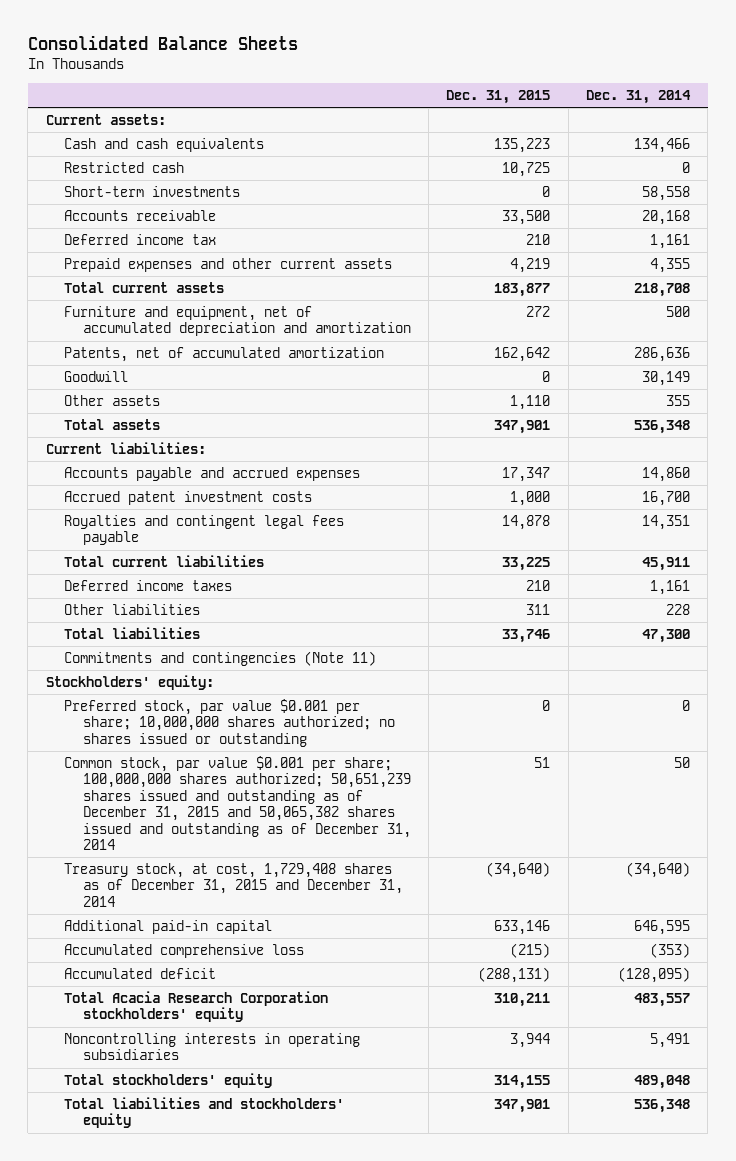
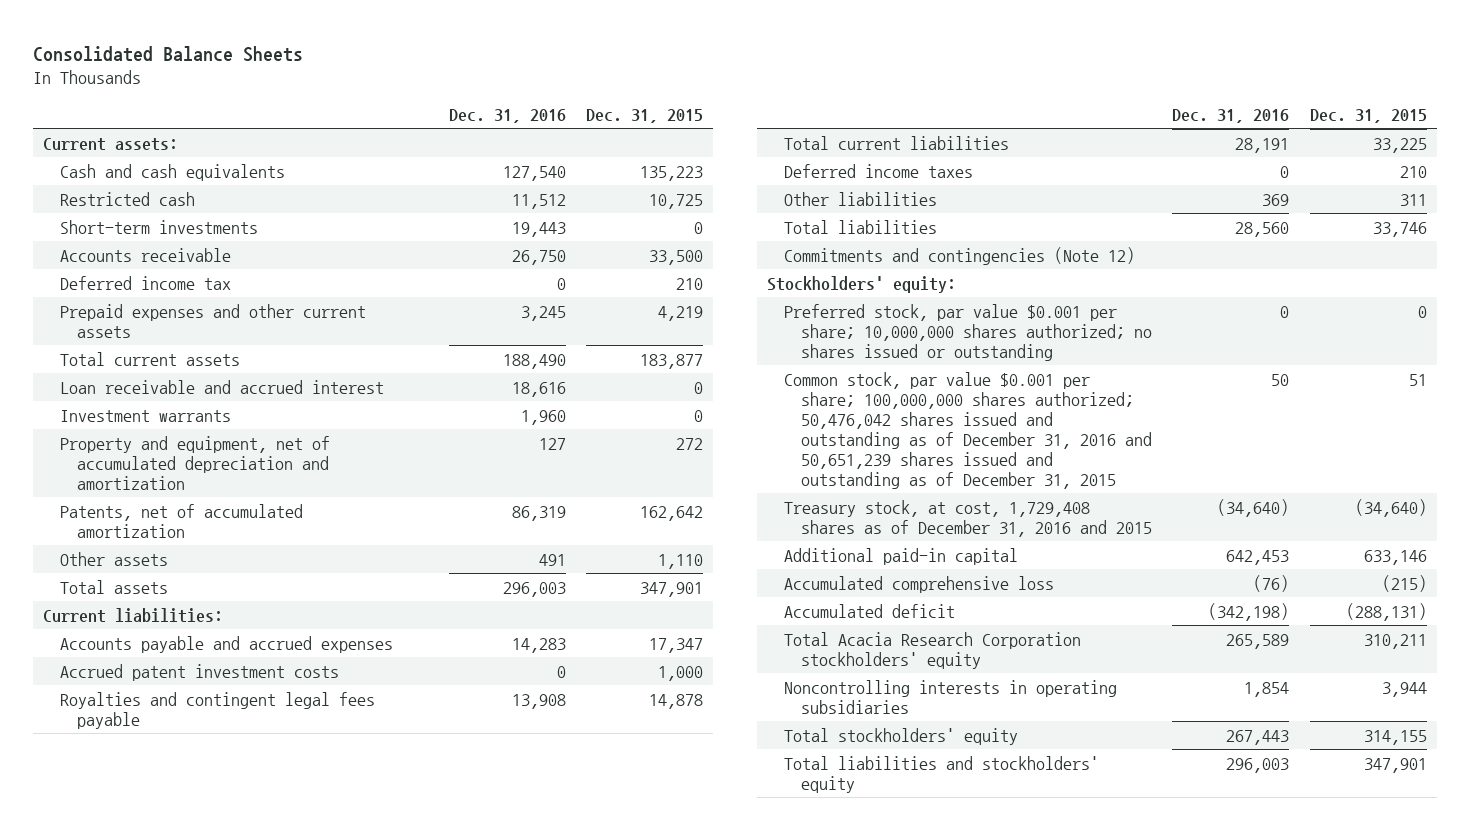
[586,90,692,105] Dec. 31, 2014 -> none
none -> [448,109,566,124] Dec. 31, 2016
none -> [60,379,385,394] Loan receivable and accrued interest
none -> [60,409,232,422] Investment warrants
[64,306,411,337] Furniture and equipment, net of accumulated depreciation and amortization -> [60,435,331,490] Property and equipment, net of accumulated depreciation and amortization
[64,371,129,383] Goodwill -> none
[64,651,377,667] Commitments and contingencies (Note 11) -> [783,246,1135,265] Commitments and contingencies (Note 12)
[64,756,411,850] Common stock, par value $0.001 per share; 100,000,000 shares authorized; 50,651,239 shares issued and outstanding as of December 31, 2015 and 50,065,382 shares issued and outstanding as of December 31, 2014 -> [783,371,1152,489] Common stock, par value $0.001 per share; 100,000,000 shares authorized; 50,476,042 shares issued and outstanding as of December 31, 2016 and 50,651,239 shares issued and outstanding as of December 31, 2015
[64,863,403,907] Treasury stock, at cost, 1,729,408 shares as of December 31, 2015 and December 31, 2014 -> [783,499,1152,537] Treasury stock, at cost, 1,729,408 shares as of December 31, 2016 and 2015

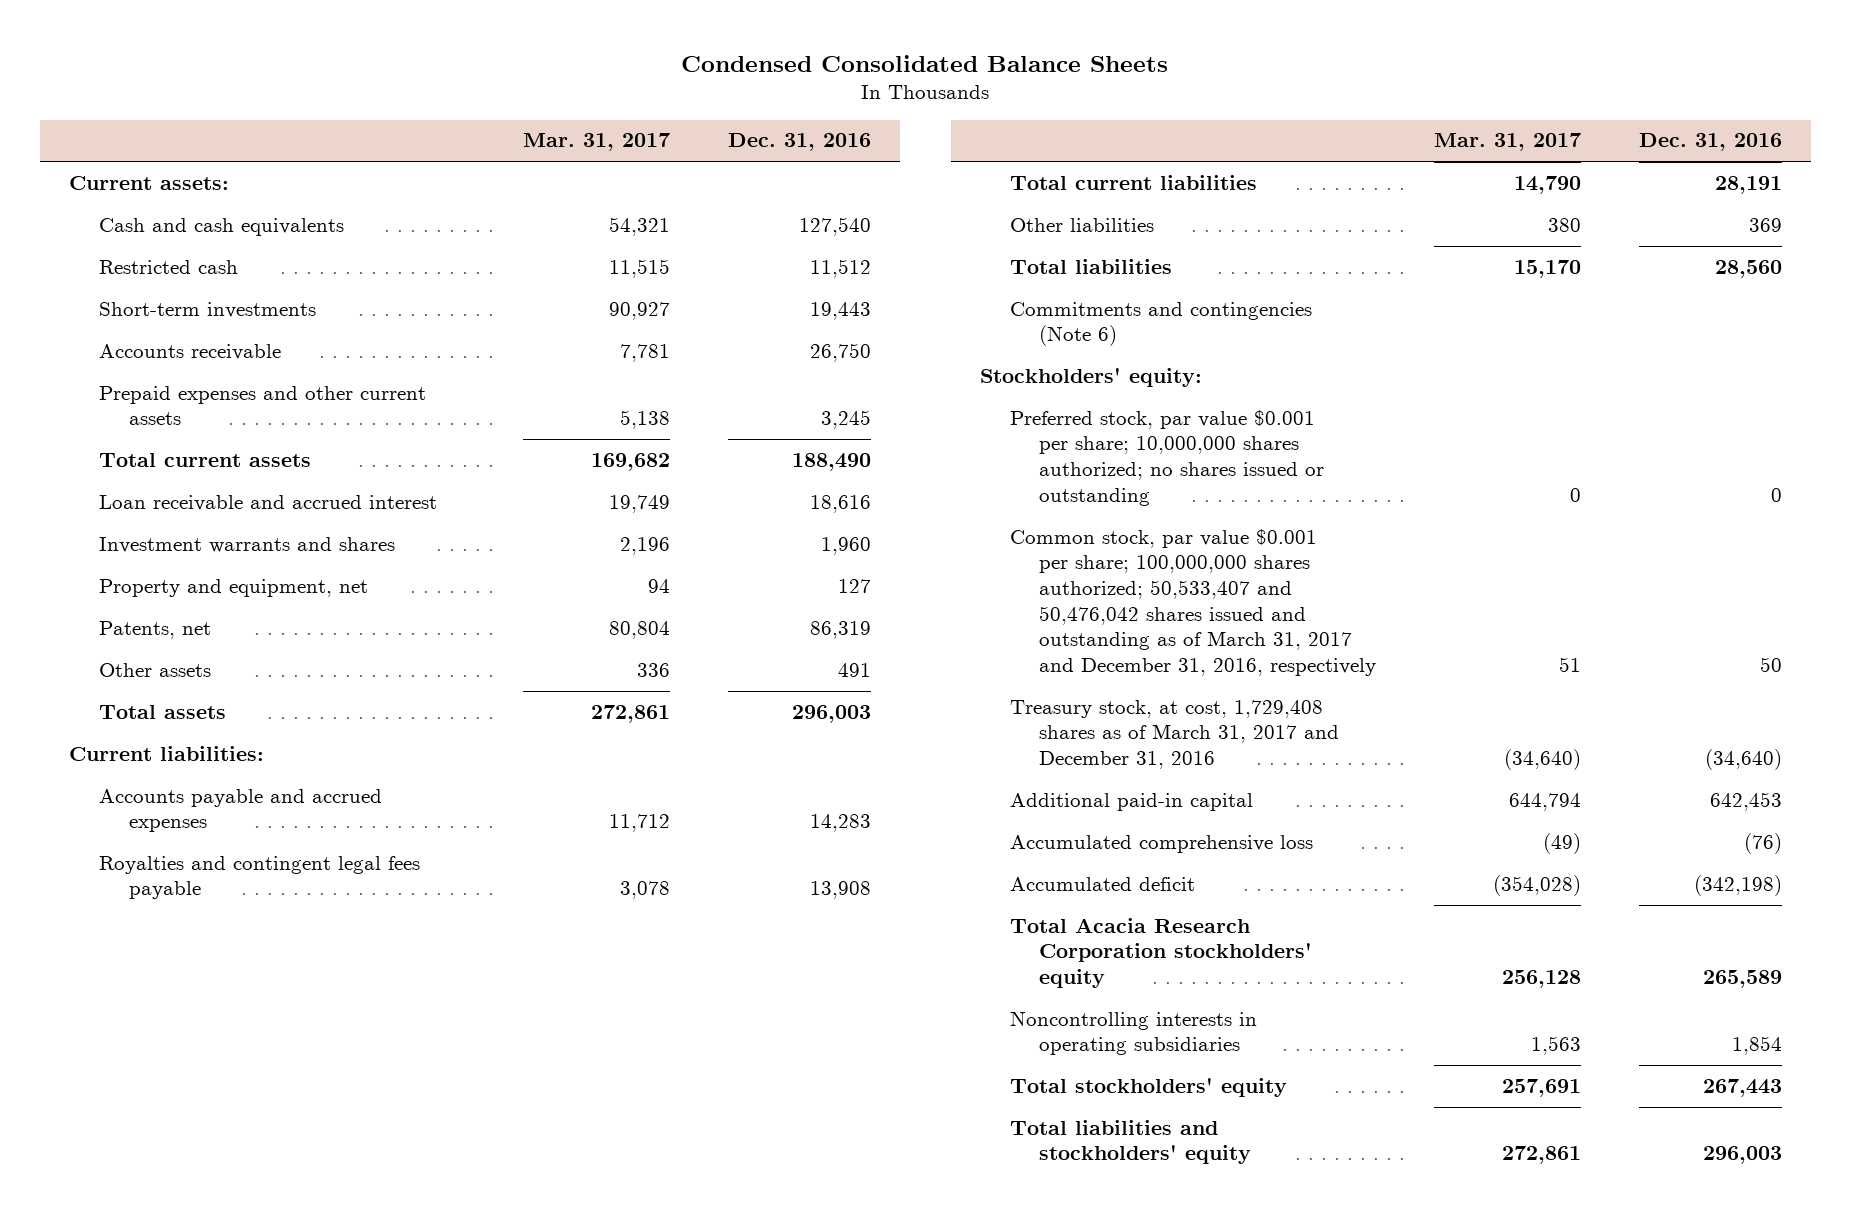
[32,45,303,62] Consolidated Balance Sheets -> [681,54,1169,72] Condensed Consolidated Balance Sheets
[586,109,704,124] Dec. 31, 2015 -> none
none -> [523,133,671,152] Mar. 31, 2017
[60,275,232,290] Deferred income tax -> none
[60,409,232,422] Investment warrants -> [98,536,395,553] Investment warrants and shares
[60,435,331,490] Property and equipment, net of accumulated depreciation and amortization -> [98,578,368,597] Property and equipment, net
[60,503,304,538] Patents, net of accumulated amortization -> [98,620,211,639] Patents, net
[60,663,340,681] Accrued patent investment costs -> none
[783,163,973,178] Deferred income taxes -> none
[783,246,1135,265] Commitments and contingencies (Note 12) -> [1009,301,1312,347] Commitments and contingencies (Note 6)
[783,371,1152,489] Common stock, par value $0.001 per share; 100,000,000 shares authorized; 50,476,042 shares issued and outstanding as of December 31, 2016 and 50,651,239 shares issued and outstanding as of December 31, 2015 -> [1009,528,1377,677] Common stock, par value $0.001 per share; 100,000,000 shares authorized; 50,533,407 and 50,476,042 shares issued and outstanding as of March 31, 2017 and December 31, 2016, respectively
[783,499,1152,537] Treasury stock, at cost, 1,729,408 shares as of December 31, 2016 and 2015 -> [1009,699,1340,770] Treasury stock, at cost, 1,729,408 shares as of March 31, 2017 and December 31, 2016

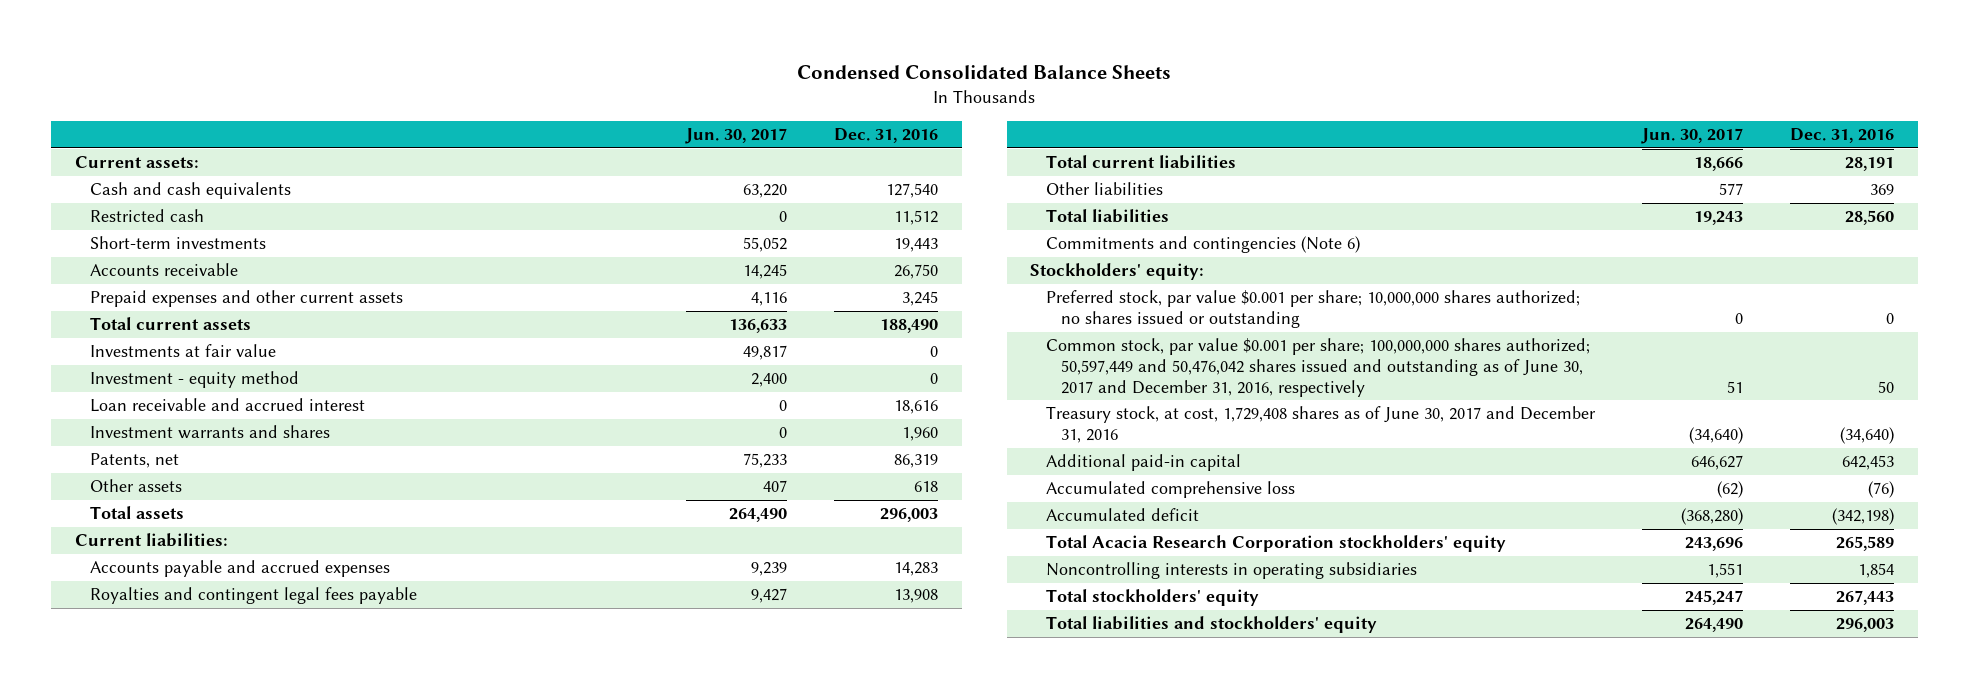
[523,133,671,152] Mar. 31, 2017 -> none
none -> [685,127,788,144] Jun. 30, 2017
none -> [90,344,277,358] Investments at fair value
none -> [90,371,300,389] Investment - equity method
[98,578,368,597] Property and equipment, net -> none
[837,662,871,677] 491 -> [914,481,939,493] 618
[1009,528,1377,677] Common stock, par value $0.001 per share; 100,000,000 shares authorized; 50,533,407 and 50,476,042 shares issued and outstanding as of March 31, 2017 and December 31, 2016, respectively -> [1045,338,1590,397] Common stock, par value $0.001 per share; 100,000,000 shares authorized; 50,597,449 and 50,476,042 shares issued and outstanding as of June 30, 2017 and December 31, 2016, respectively
[1009,699,1340,770] Treasury stock, at cost, 1,729,408 shares as of March 31, 2017 and December 31, 2016 -> [1045,406,1596,443] Treasury stock, at cost, 1,729,408 shares as of June 30, 2017 and December 31, 2016

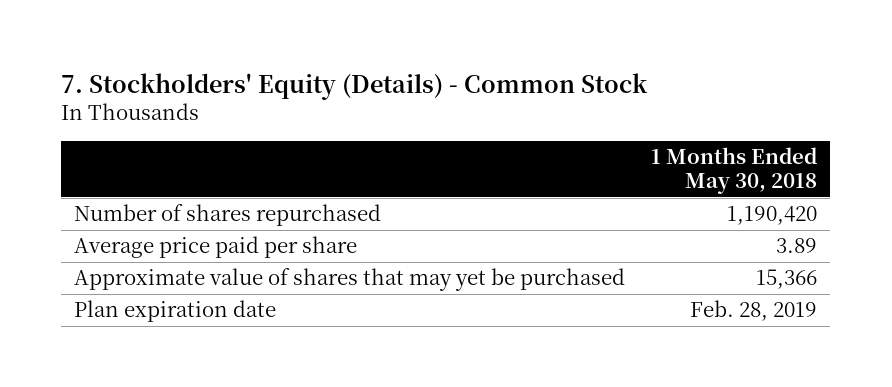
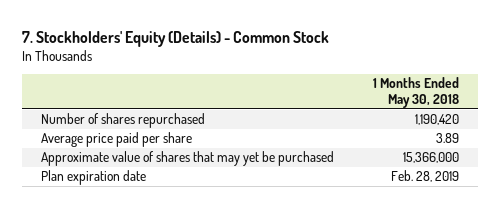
[756,269,818,290] 15,366 -> [402,152,459,164] 15,366,000

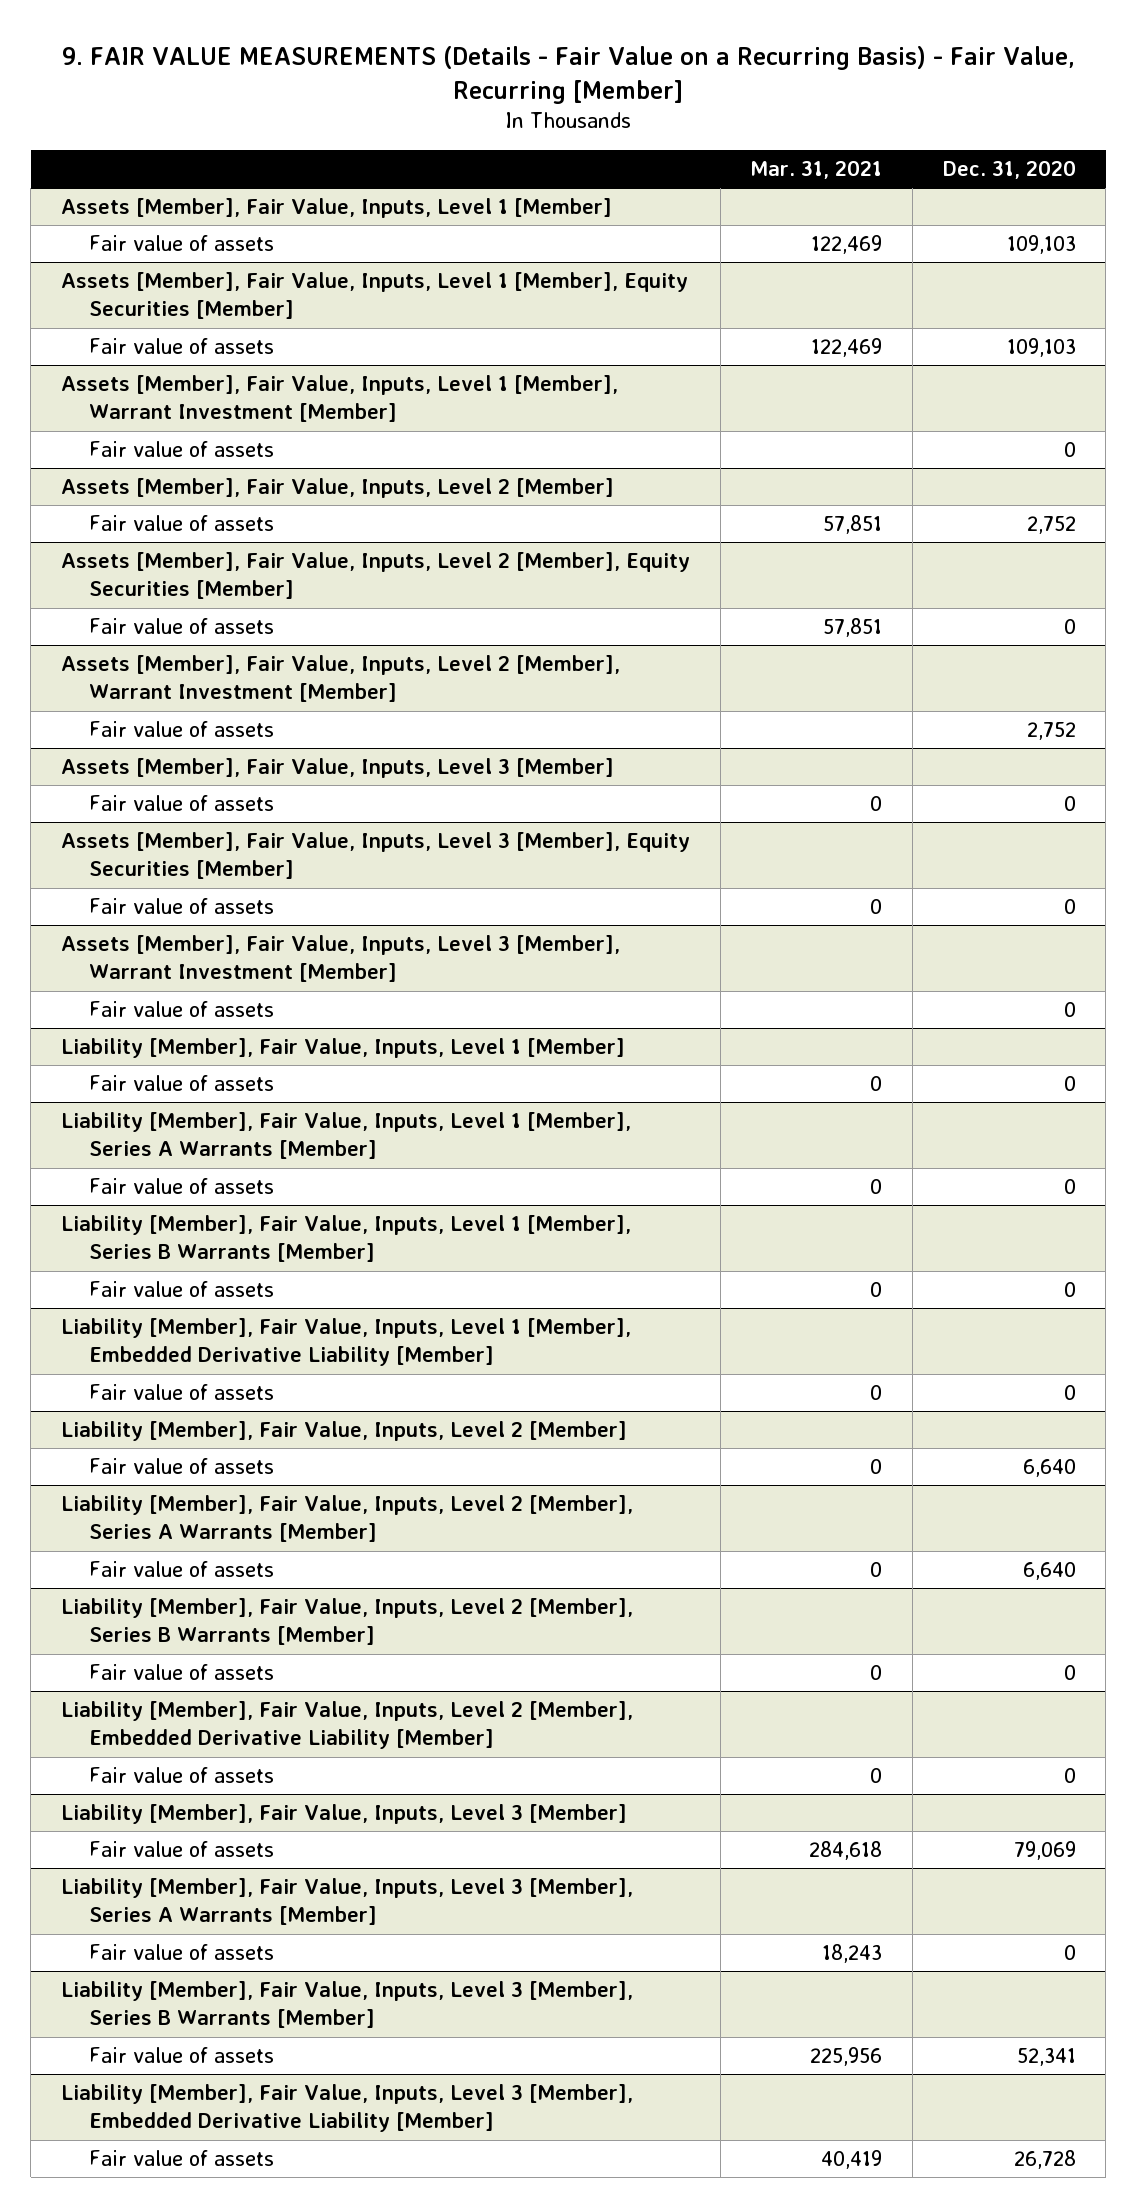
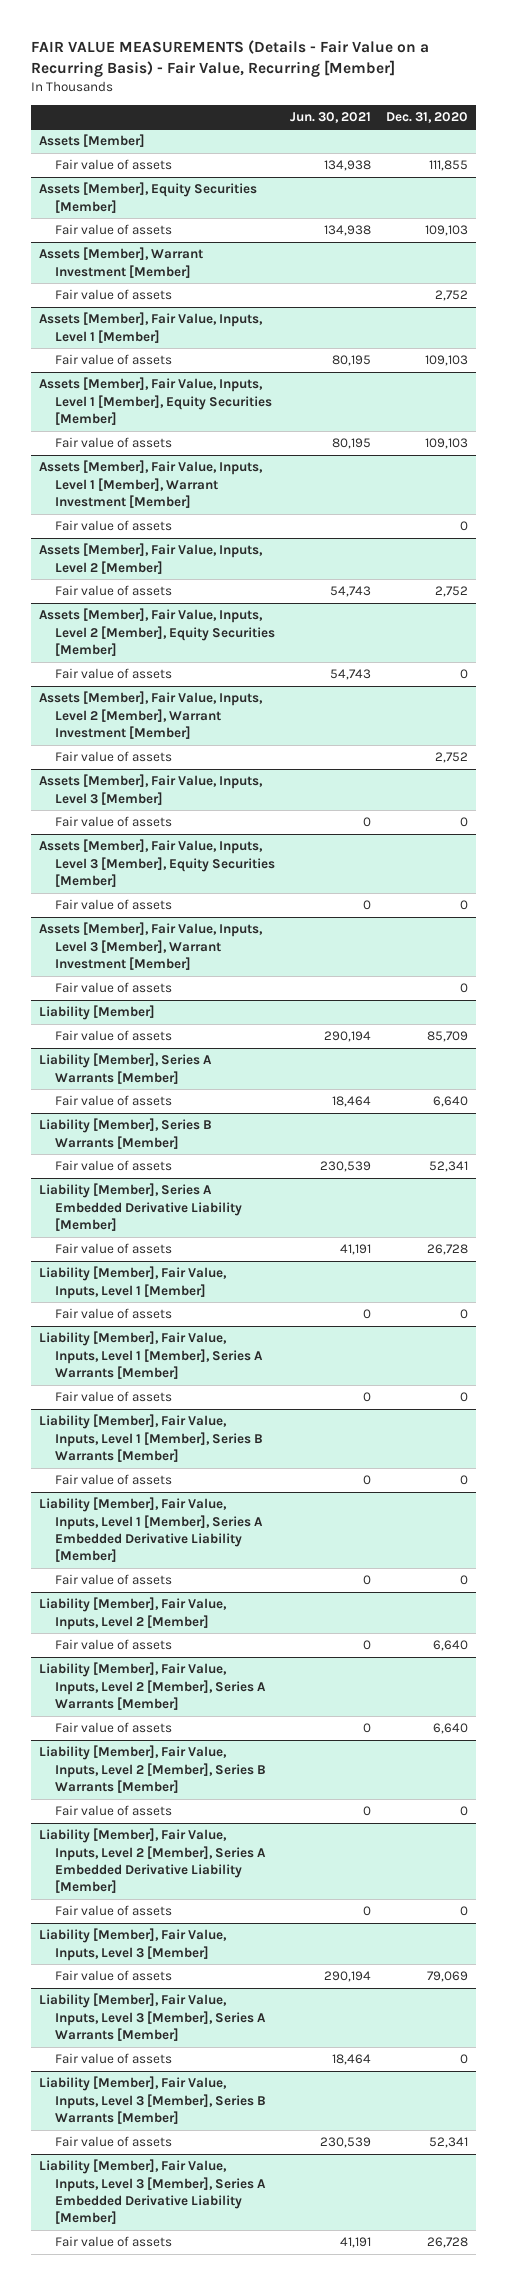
[62,45,1076,104] 9. FAIR VALUE MEASUREMENTS (Details - Fair Value on a Recurring Basis) - Fair Value, Recurring [Member] -> [31,39,430,77] FAIR VALUE MEASUREMENTS (Details - Fair Value on a Recurring Basis) - Fair Value, Recurring [Member]
[750,160,883,180] Mar. 31, 2021 -> none
none -> [290,111,372,123] Jun. 30, 2021
none -> [38,134,145,148] Assets [Member]
none -> [54,159,172,171] Fair value of assets
none -> [38,182,257,213] Assets [Member], Equity Securities [Member]
none -> [54,224,172,236] Fair value of assets
none -> [38,247,203,278] Assets [Member], Warrant Investment [Member]
none -> [54,289,172,301] Fair value of assets
none -> [38,1005,155,1021] Liability [Member]
none -> [54,1030,172,1042] Fair value of assets
none -> [38,1053,212,1084] Liability [Member], Series A Warrants [Member]
none -> [54,1095,172,1107] Fair value of assets
none -> [38,1118,212,1149] Liability [Member], Series B Warrants [Member]
none -> [54,1160,172,1172] Fair value of assets
none -> [38,1183,242,1232] Liability [Member], Series A Embedded Derivative Liability [Member]
none -> [54,1243,172,1255] Fair value of assets
[61,1318,632,1367] Liability [Member], Fair Value, Inputs, Level 1 [Member], Embedded Derivative Liability [Member] -> [38,1497,263,1563] Liability [Member], Fair Value, Inputs, Level 1 [Member], Series A Embedded Derivative Liability [Member]
[61,1701,634,1750] Liability [Member], Fair Value, Inputs, Level 2 [Member], Embedded Derivative Liability [Member] -> [38,1828,266,1894] Liability [Member], Fair Value, Inputs, Level 2 [Member], Series A Embedded Derivative Liability [Member]
[61,2084,634,2133] Liability [Member], Fair Value, Inputs, Level 3 [Member], Embedded Derivative Liability [Member] -> [38,2159,266,2225] Liability [Member], Fair Value, Inputs, Level 3 [Member], Series A Embedded Derivative Liability [Member]

